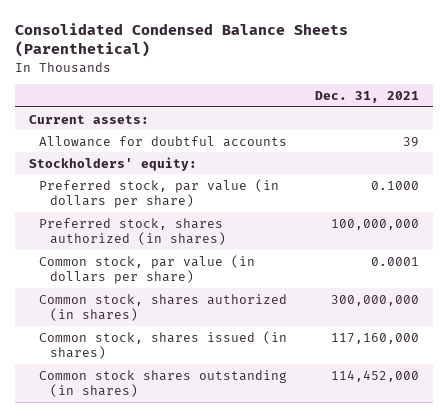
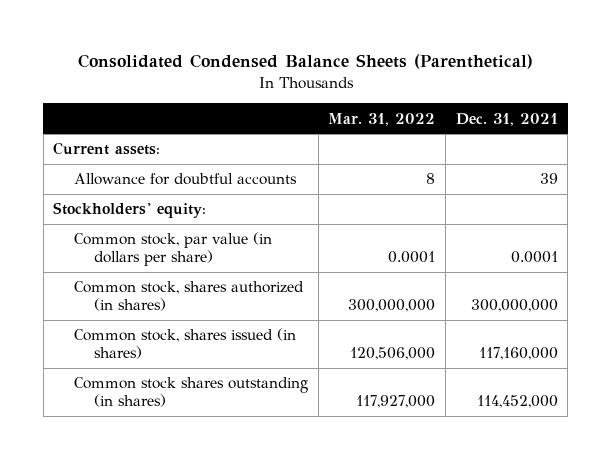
none -> [328,112,436,126] Mar. 31, 2022
[39,178,280,209] Preferred stock, par value (in dollars per share) -> none
[39,217,226,246] Preferred stock, shares authorized (in shares) -> none

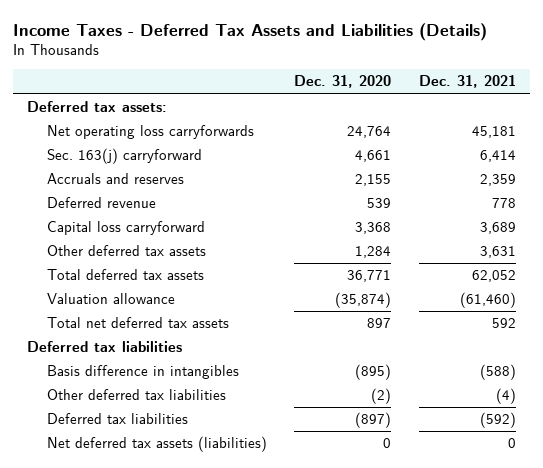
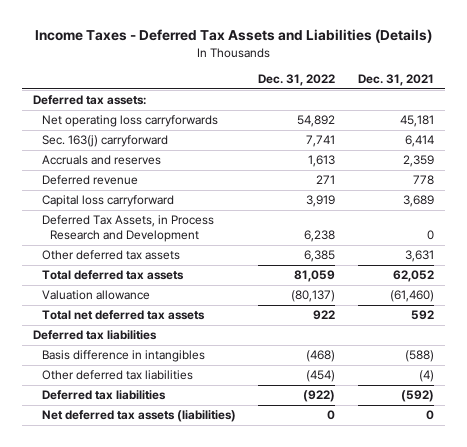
[294,75,392,89] Dec. 31, 2020 -> none
none -> [258,73,336,86] Dec. 31, 2022
none -> [41,215,214,243] Deferred Tax Assets, in Process Research and Development

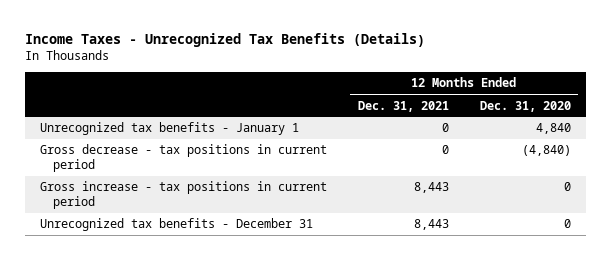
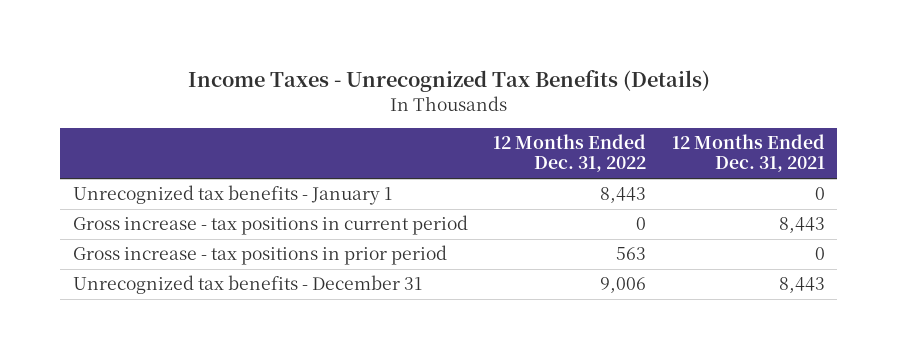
[479,100,571,112] Dec. 31, 2020 -> none
none -> [493,134,647,173] 12 Months Ended Dec. 31, 2022
[40,144,328,173] Gross decrease - tax positions in current period -> none
none -> [73,245,448,266] Gross increase - tax positions in prior period

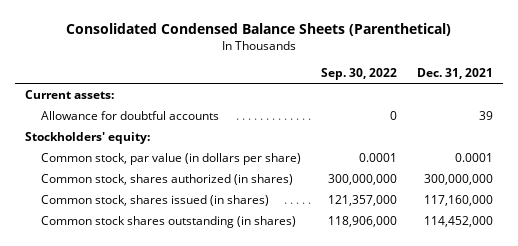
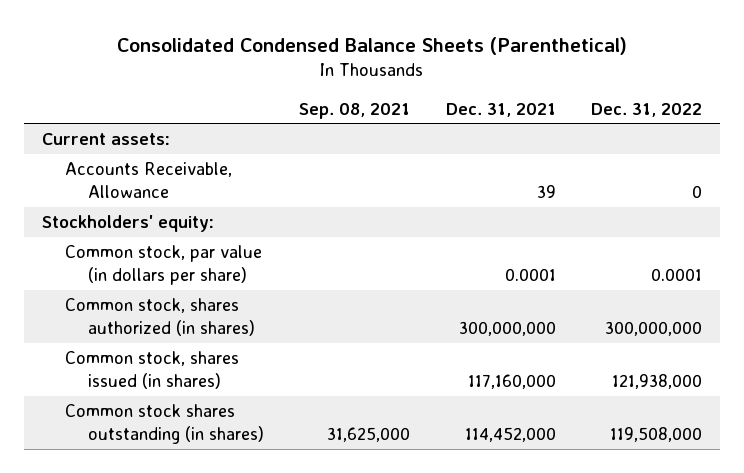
[321,68,398,81] Sep. 30, 2022 -> none
none -> [299,102,411,119] Sep. 08, 2021
none -> [591,102,703,117] Dec. 31, 2022
[41,111,220,121] Allowance for doubtful accounts -> [64,161,232,198] Accounts Receivable, Allowance

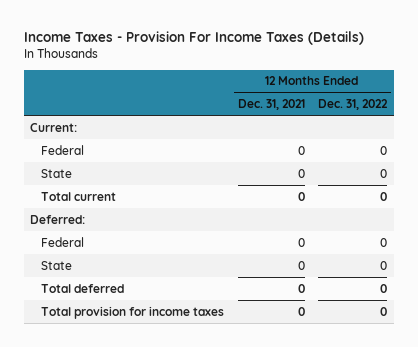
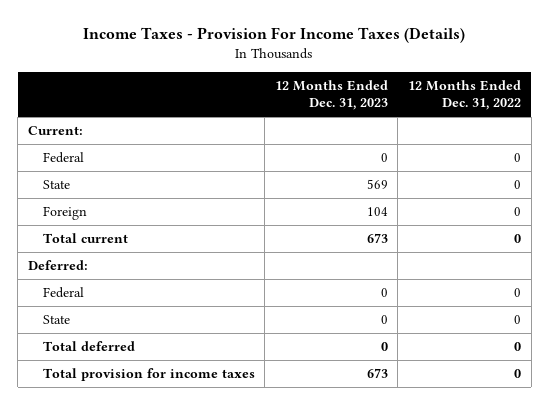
[237,98,305,110] Dec. 31, 2021 -> none
none -> [274,80,388,111] 12 Months Ended Dec. 31, 2023
none -> [42,206,87,221] Foreign

